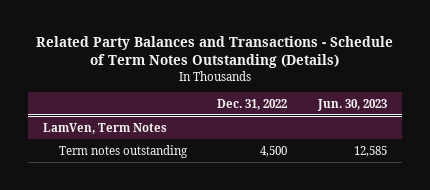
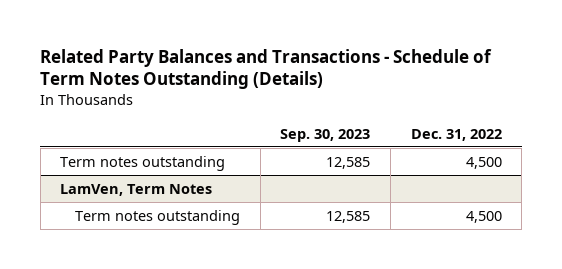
[316,98,387,111] Jun. 30, 2023 -> none
none -> [280,128,371,142] Sep. 30, 2023
none -> [60,155,226,171] Term notes outstanding

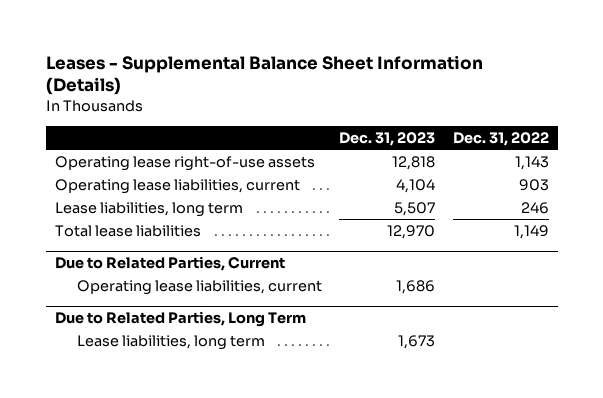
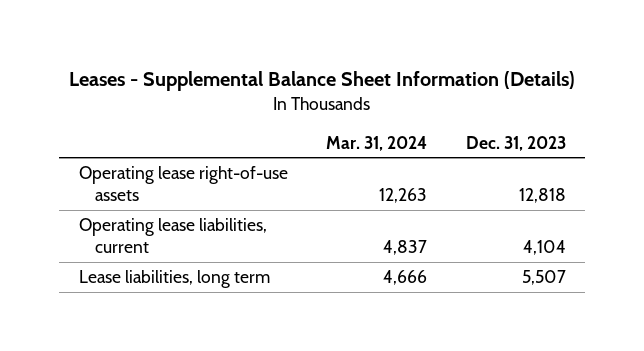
[452,131,549,146] Dec. 31, 2022 -> none
none -> [326,135,428,151] Mar. 31, 2024
[54,224,201,237] Total lease liabilities -> none
[54,256,285,272] Due to Related Parties, Current -> none
[76,279,322,295] Operating lease liabilities, current -> none
[54,311,306,328] Due to Related Parties, Long Term -> none
[76,334,265,350] Lease liabilities, long term -> none

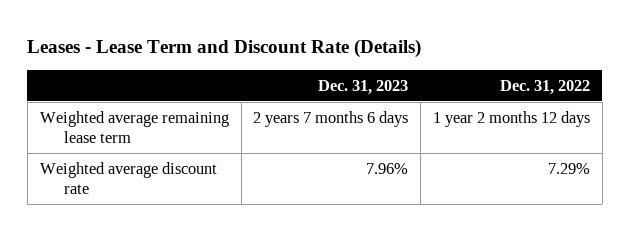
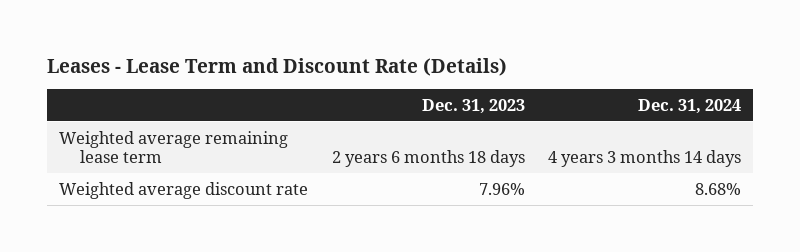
[500,79,591,95] Dec. 31, 2022 -> none
none -> [638,99,742,115] Dec. 31, 2024
[253,110,409,127] 2 years 7 months 6 days -> [331,150,525,168] 2 years 6 months 18 days

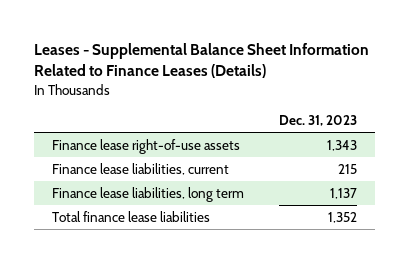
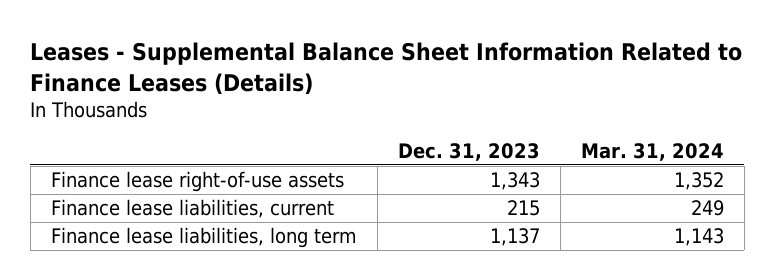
none -> [580,142,724,161] Mar. 31, 2024
[51,210,210,222] Total finance lease liabilities -> none

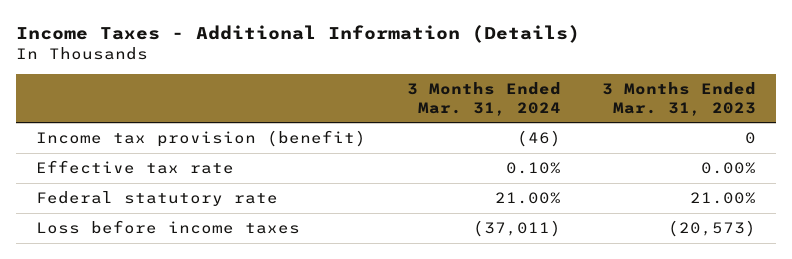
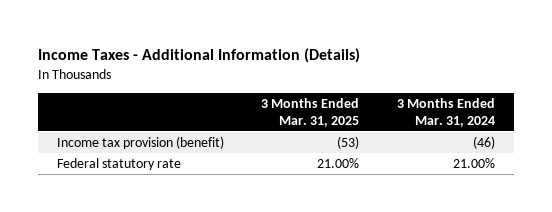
[601,81,756,116] 3 Months Ended Mar. 31, 2023 -> none
none -> [261,97,360,127] 3 Months Ended Mar. 31, 2025
[36,159,235,174] Effective tax rate -> none
[36,219,301,234] Loss before income taxes -> none

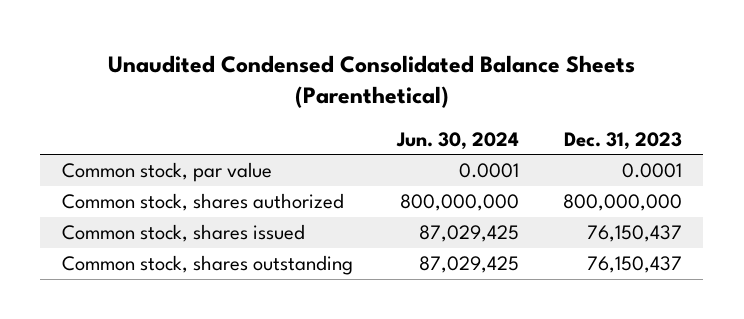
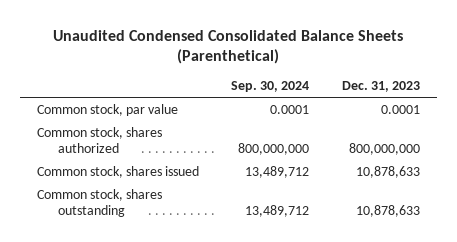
[395,131,519,150] Jun. 30, 2024 -> none
none -> [231,81,310,93] Sep. 30, 2024
[586,225,682,243] 76,150,437 -> [356,165,421,178] 10,878,633
[586,256,682,274] 76,150,437 -> [356,205,421,218] 10,878,633

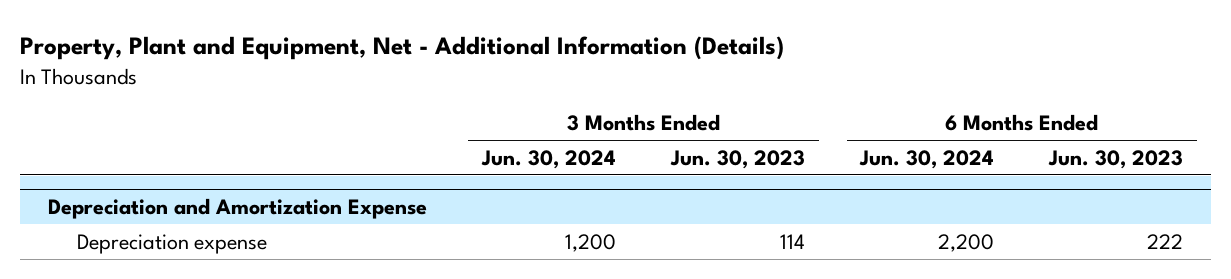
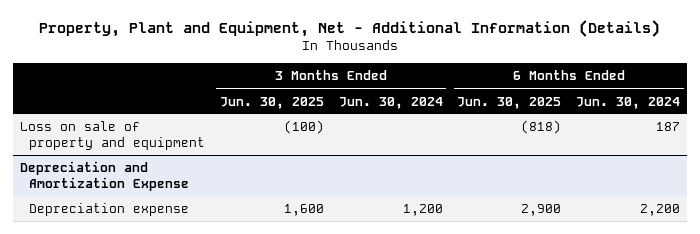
[670,149,806,169] Jun. 30, 2023 -> none
[1048,149,1184,169] Jun. 30, 2023 -> none
none -> [219,96,324,109] Jun. 30, 2025
none -> [457,96,562,109] Jun. 30, 2025
none -> [19,121,206,150] Loss on sale of property and equipment

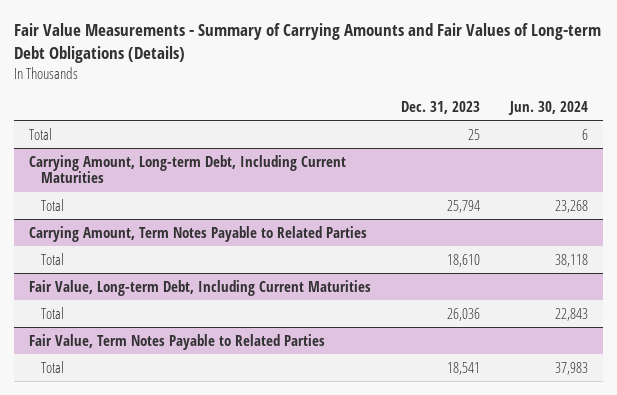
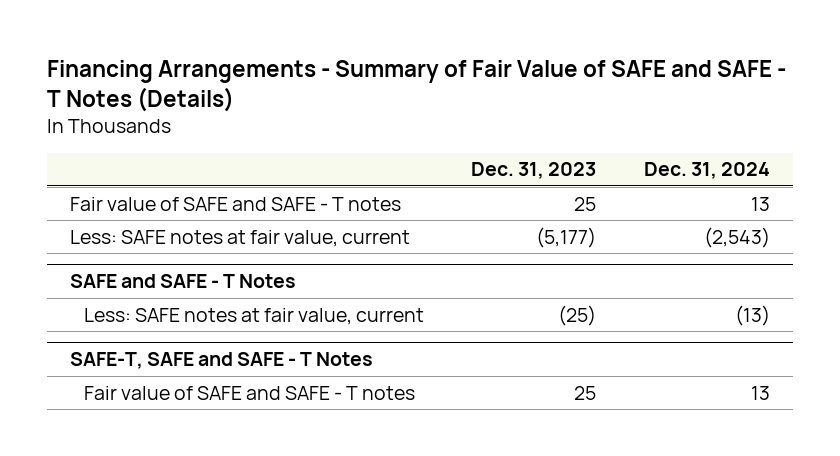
[13,23,601,64] Fair Value Measurements - Summary of Carrying Amounts and Fair Values of Long-term Debt Obligations (Details) -> [46,59,786,113] Financing Arrangements - Summary of Fair Value of SAFE and SAFE - T Notes (Details)
[508,101,589,116] Jun. 30, 2024 -> none
none -> [643,162,770,180] Dec. 31, 2024
[28,154,346,184] Carrying Amount, Long-term Debt, Including Current Maturities -> none
[41,198,65,211] Total -> none
[28,225,367,242] Carrying Amount, Term Notes Payable to Related Parties -> none
[41,252,65,265] Total -> none
[28,279,371,296] Fair Value, Long-term Debt, Including Current Maturities -> none
[41,306,65,319] Total -> none
[28,333,325,350] Fair Value, Term Notes Payable to Related Parties -> none
[41,360,65,373] Total -> none
[28,127,52,140] Total -> [70,196,402,211] Fair value of SAFE and SAFE - T notes
none -> [70,229,411,247] Less: SAFE notes at fair value, current
none -> [70,274,297,289] SAFE and SAFE - T Notes
none -> [84,307,425,325] Less: SAFE notes at fair value, current
none -> [70,352,374,370] SAFE-T, SAFE and SAFE - T Notes
none -> [84,385,416,400] Fair value of SAFE and SAFE - T notes

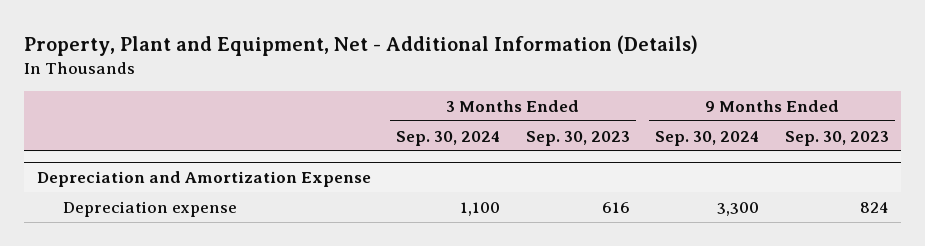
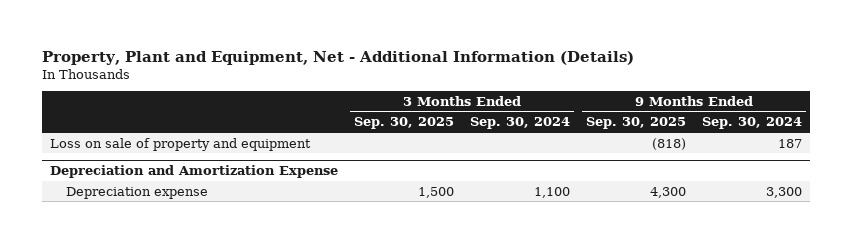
[525,130,630,146] Sep. 30, 2023 -> none
[784,130,889,146] Sep. 30, 2023 -> none
none -> [354,117,455,130] Sep. 30, 2025
none -> [586,117,687,130] Sep. 30, 2025
none -> [50,137,312,151] Loss on sale of property and equipment

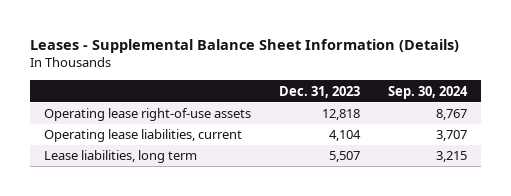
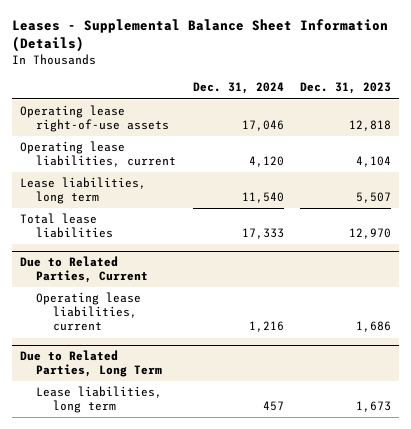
[387,85,468,99] Sep. 30, 2024 -> none
none -> [192,82,284,95] Dec. 31, 2024
none -> [20,213,114,239] Total lease liabilities
none -> [20,256,149,284] Due to Related Parties, Current
none -> [36,292,142,332] Operating lease liabilities, current
none -> [20,350,163,378] Due to Related Parties, Long Term
none -> [36,386,163,414] Lease liabilities, long term

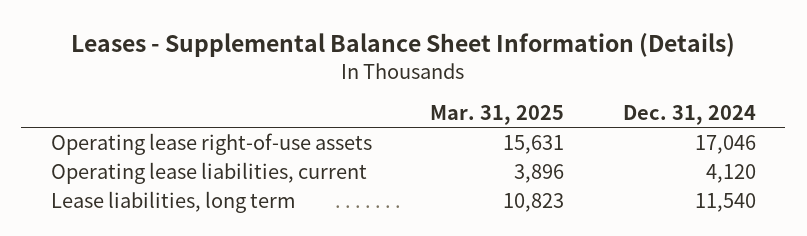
[299,82,391,95] Dec. 31, 2023 -> none
none -> [430,105,565,126] Mar. 31, 2025
[20,213,114,239] Total lease liabilities -> none
[20,256,149,284] Due to Related Parties, Current -> none
[36,292,142,332] Operating lease liabilities, current -> none
[20,350,163,378] Due to Related Parties, Long Term -> none
[36,386,163,414] Lease liabilities, long term -> none

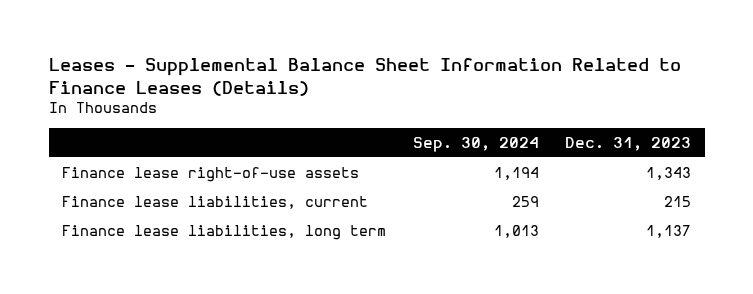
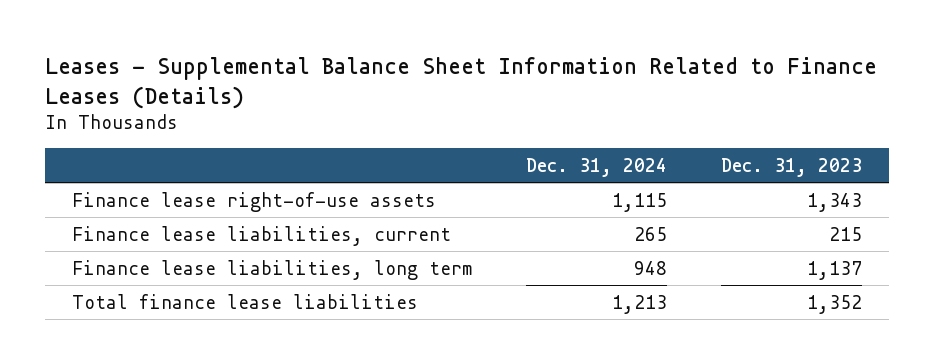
[412,136,539,152] Sep. 30, 2024 -> none
none -> [526,157,668,177] Dec. 31, 2024
none -> [71,293,418,309] Total finance lease liabilities

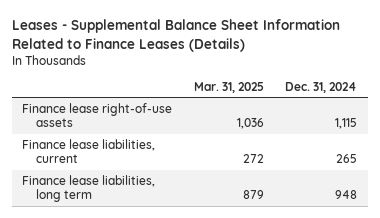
[721,157,863,177] Dec. 31, 2023 -> none
none -> [193,82,264,94] Mar. 31, 2025
[71,293,418,309] Total finance lease liabilities -> none

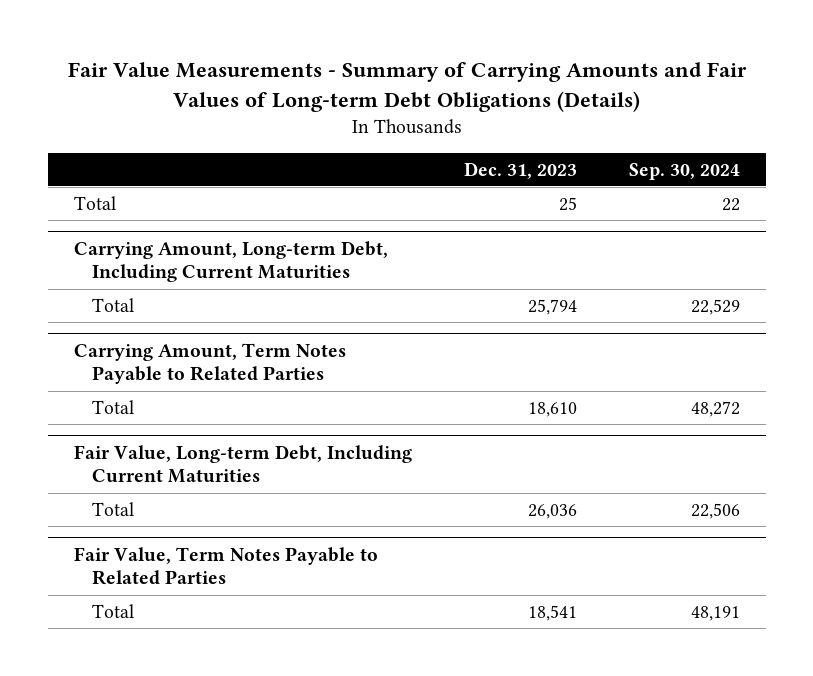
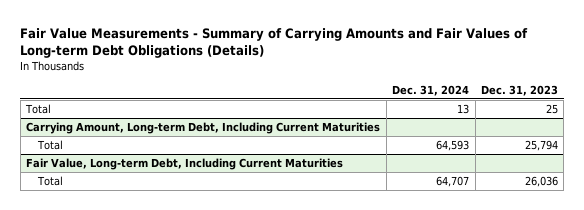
[628,162,740,180] Sep. 30, 2024 -> none
none -> [392,84,470,96] Dec. 31, 2024
[73,342,346,385] Carrying Amount, Term Notes Payable to Related Parties -> none
[92,399,135,414] Total -> none
[73,546,378,586] Fair Value, Term Notes Payable to Related Parties -> none
[92,603,135,618] Total -> none

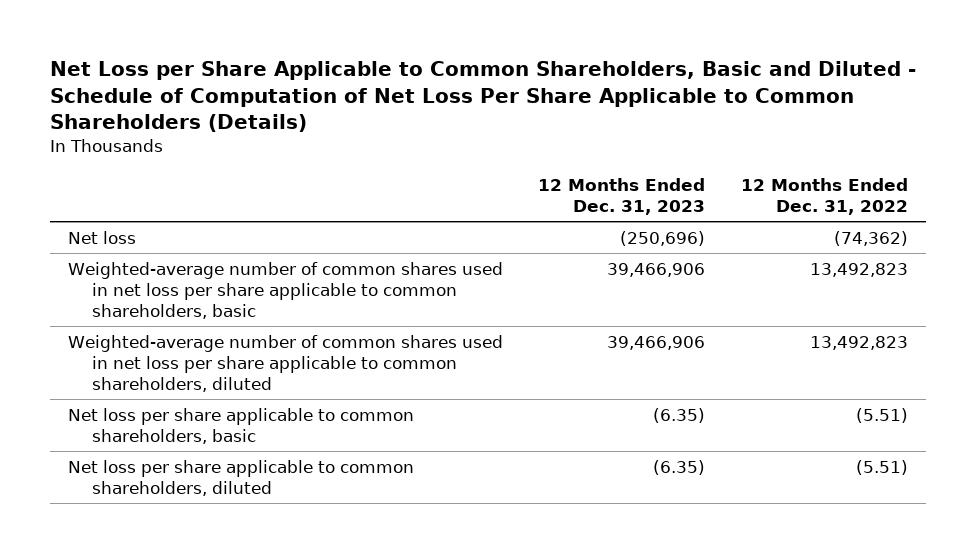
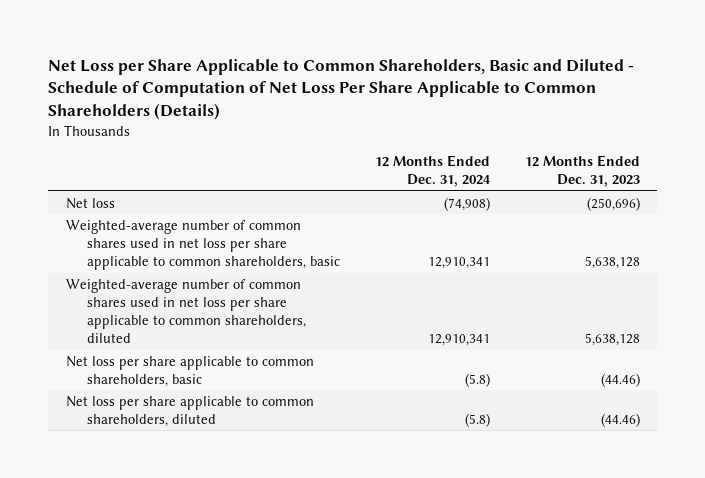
[741,178,909,216] 12 Months Ended Dec. 31, 2022 -> none
none -> [374,155,491,188] 12 Months Ended Dec. 31, 2024
[607,262,706,277] 39,466,906 -> [584,256,640,270] 5,638,128
[607,335,706,350] 39,466,906 -> [584,333,640,347] 5,638,128
[653,407,706,423] (6.35) -> [600,373,640,388] (44.46)
[653,459,706,475] (6.35) -> [600,413,640,428] (44.46)

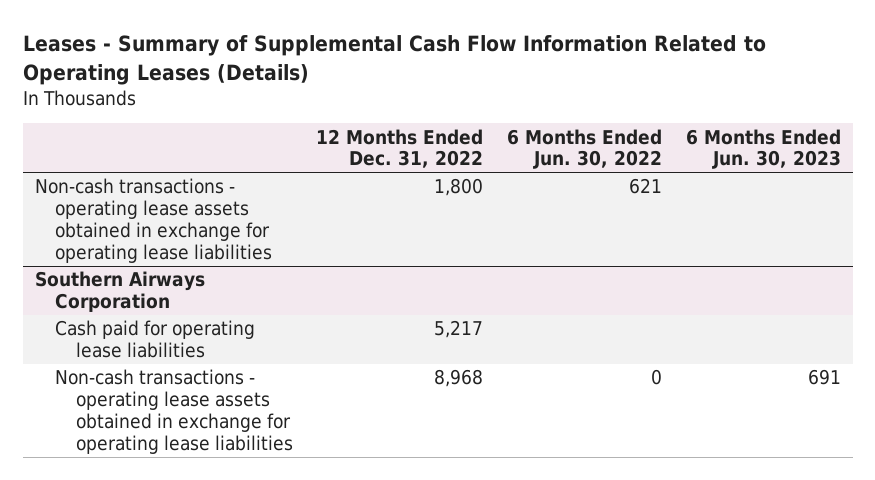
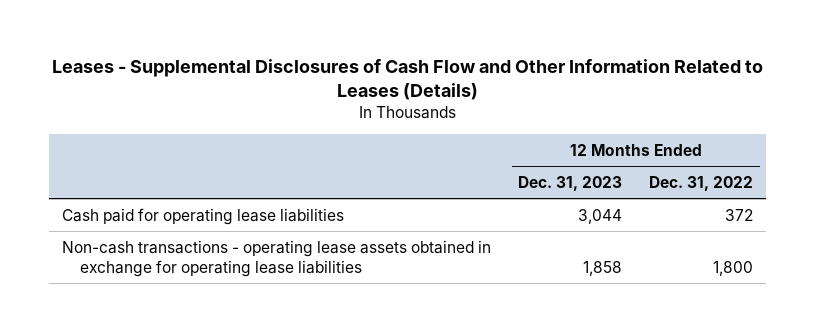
[22,35,766,85] Leases - Summary of Supplemental Cash Flow Information Related to Operating Leases (Details) -> [51,59,763,101] Leases - Supplemental Disclosures of Cash Flow and Other Information Related to Leases (Details)
[507,128,663,170] 6 Months Ended Jun. 30, 2022 -> none
[685,128,841,170] 6 Months Ended Jun. 30, 2023 -> none
none -> [518,175,623,191] Dec. 31, 2023
none -> [62,207,345,225] Cash paid for operating lease liabilities
[34,271,205,313] Southern Airways Corporation -> none
[55,320,256,359] Cash paid for operating lease liabilities -> none
[55,369,293,455] Non-cash transactions - operating lease assets obtained in exchange for operating lease liabilities -> none

